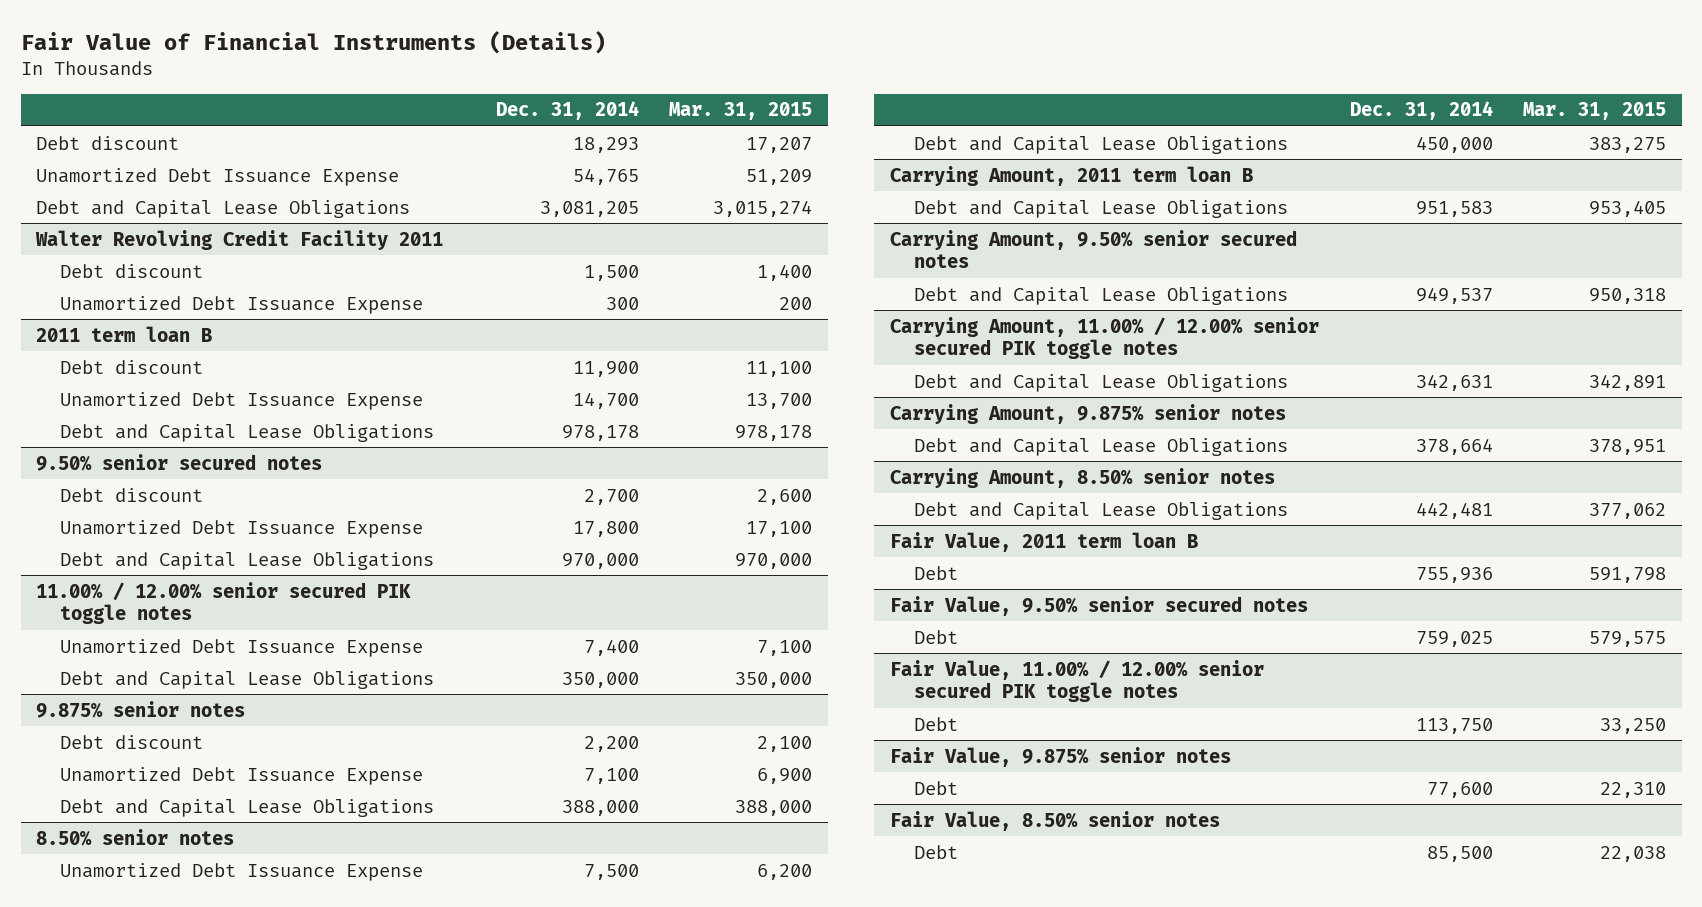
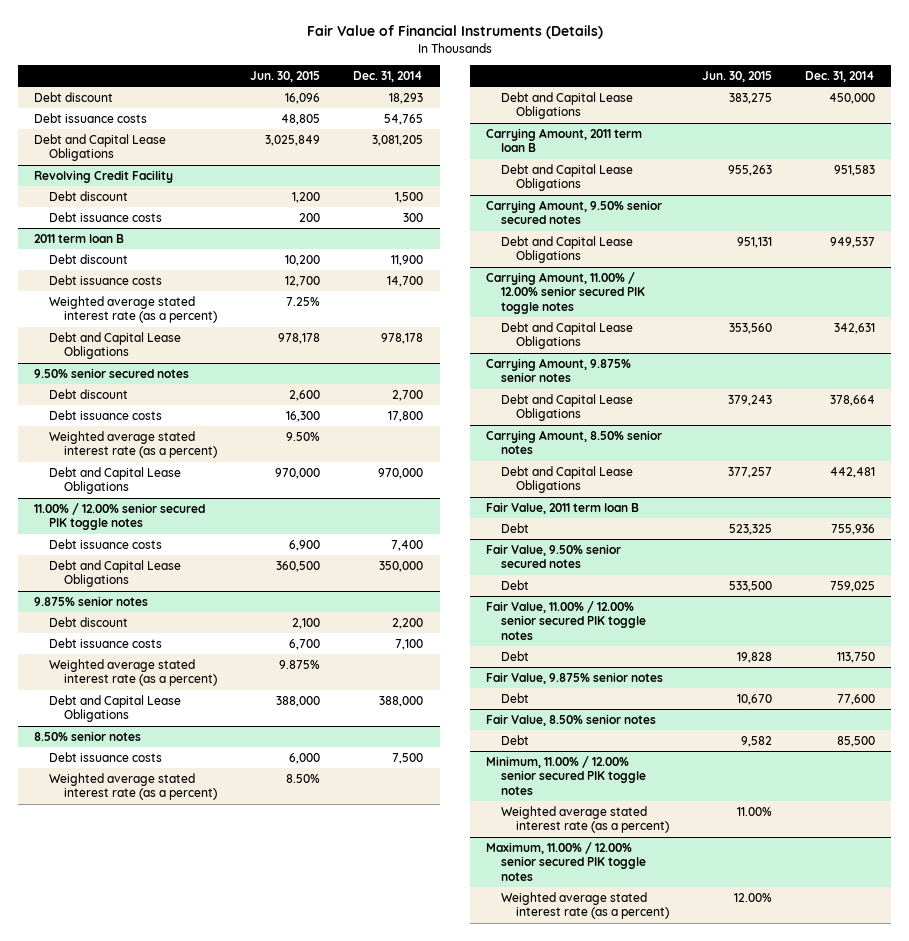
[669,102,813,121] Mar. 31, 2015 -> none
none -> [249,70,320,82] Jun. 30, 2015
[35,167,399,186] Unamortized Debt Issuance Expense -> [34,112,148,123] Debt issuance costs
[34,229,443,250] Walter Revolving Credit Facility 2011 -> [34,169,174,183] Revolving Credit Facility
[59,295,423,314] Unamortized Debt Issuance Expense -> [48,211,162,222] Debt issuance costs
[59,391,423,410] Unamortized Debt Issuance Expense -> [48,274,162,285] Debt issuance costs
none -> [48,295,217,324] Weighted average stated interest rate (as a percent)
[59,519,423,538] Unamortized Debt Issuance Expense -> [48,409,162,420] Debt issuance costs
none -> [48,430,217,459] Weighted average stated interest rate (as a percent)
[59,638,423,657] Unamortized Debt Issuance Expense -> [48,538,162,549] Debt issuance costs
[59,766,423,785] Unamortized Debt Issuance Expense -> [48,637,162,648] Debt issuance costs
none -> [48,658,217,687] Weighted average stated interest rate (as a percent)
[59,862,423,881] Unamortized Debt Issuance Expense -> [48,751,162,762] Debt issuance costs
none -> [48,772,217,801] Weighted average stated interest rate (as a percent)
none -> [486,755,646,795] Minimum, 11.00% / 12.00% senior secured PIK toggle notes
none -> [500,805,669,834] Weighted average stated interest rate (as a percent)
none -> [486,841,646,881] Maximum, 11.00% / 12.00% senior secured PIK toggle notes
none -> [500,891,669,920] Weighted average stated interest rate (as a percent)

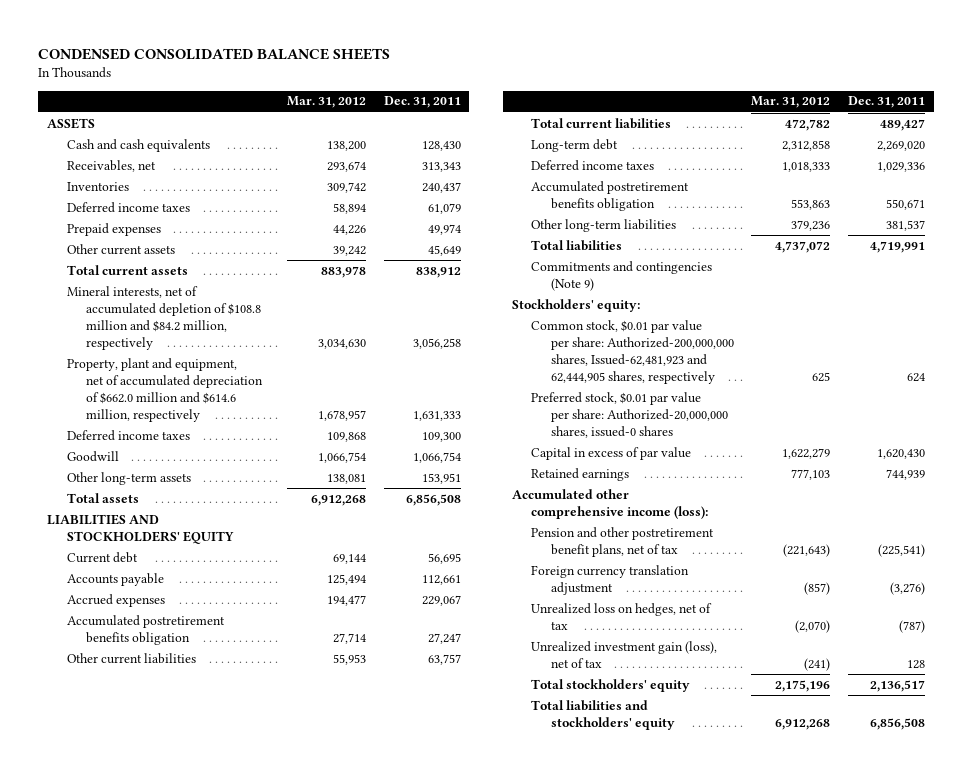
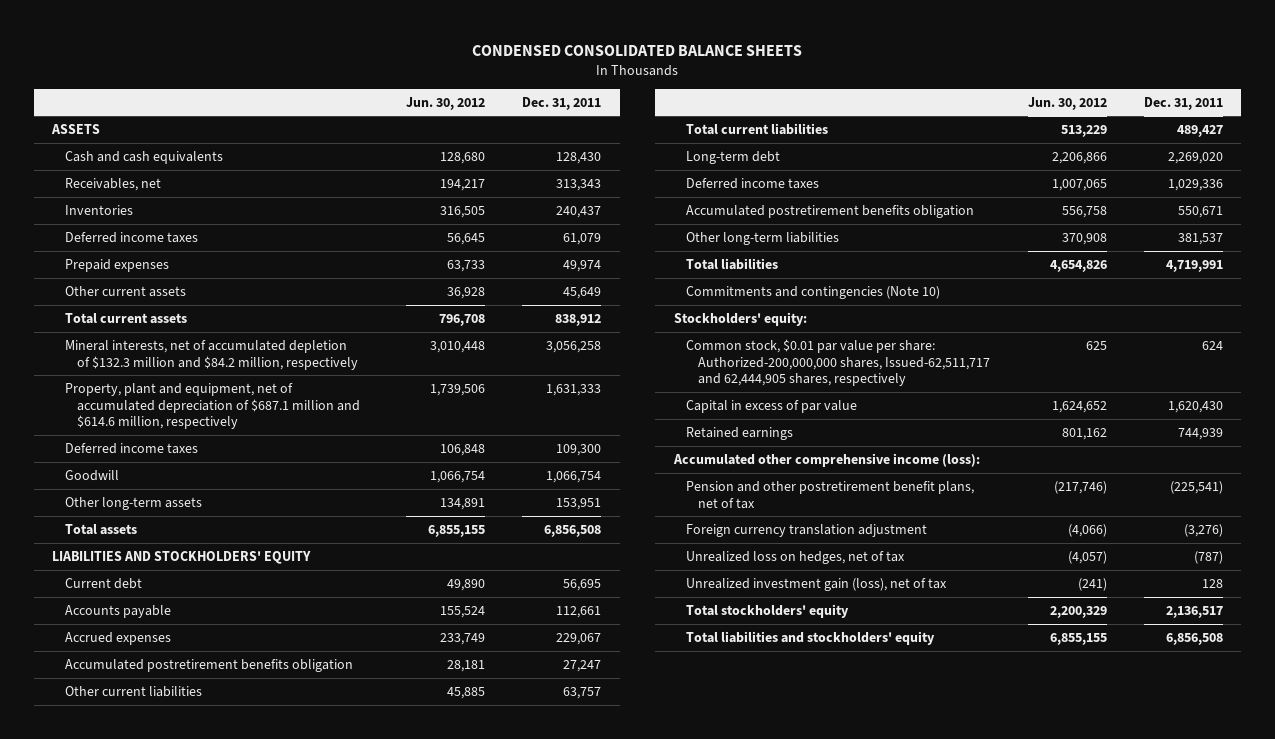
[286,96,366,109] Mar. 31, 2012 -> none
none -> [406,96,486,110] Jun. 30, 2012
[66,285,262,350] Mineral interests, net of accumulated depletion of $108.8 million and $84.2 million, respectively -> [64,340,359,370] Mineral interests, net of accumulated depletion of $132.3 million and $84.2 million, respectively
[66,357,264,422] Property, plant and equipment, net of accumulated depreciation of $662.0 million and $614.6 million, respectively -> [64,383,361,430] Property, plant and equipment, net of accumulated depreciation of $687.1 million and $614.6 million, respectively
[531,260,713,291] Commitments and contingencies (Note 9) -> [686,286,941,300] Commitments and contingencies (Note 10)
[531,391,728,438] Preferred stock, $0.01 par value per share: Authorized-20,000,000 shares, issued-0 shares -> none
[531,319,734,384] Common stock, $0.01 par value per share: Authorized-200,000,000 shares, Issued-62,481,923 and 62,444,905 shares, respectively -> [686,339,991,387] Common stock, $0.01 par value per share: Authorized-200,000,000 shares, Issued-62,511,717 and 62,444,905 shares, respectively

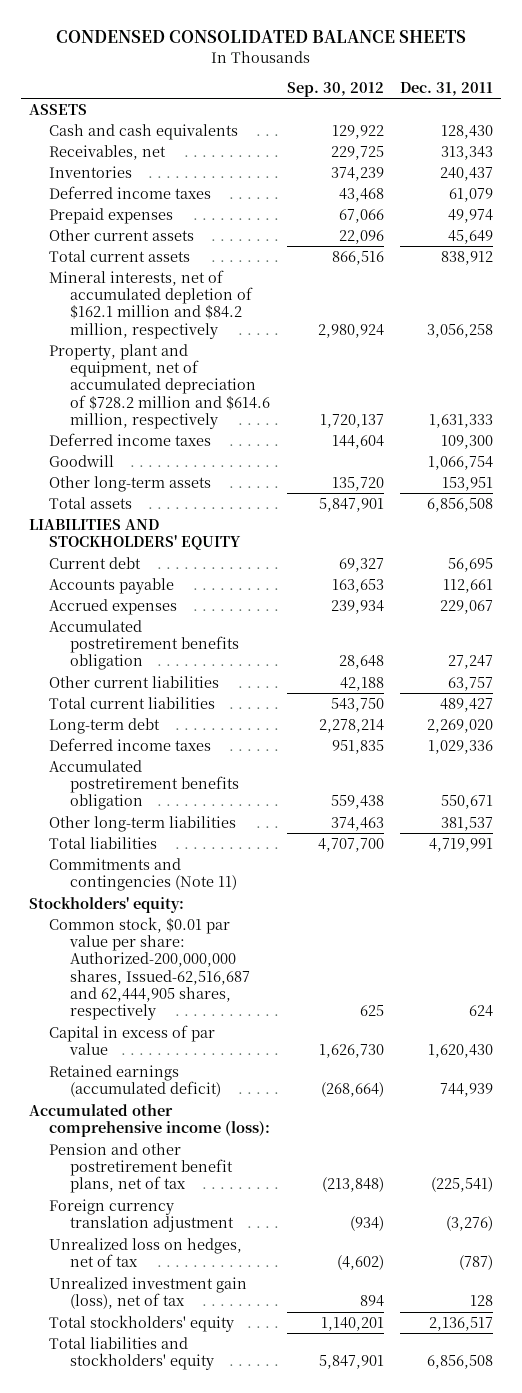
[406,96,486,110] Jun. 30, 2012 -> none
none -> [286,81,384,97] Sep. 30, 2012
[64,340,359,370] Mineral interests, net of accumulated depletion of $132.3 million and $84.2 million, respectively -> [49,269,253,339] Mineral interests, net of accumulated depletion of $162.1 million and $84.2 million, respectively
[64,383,361,430] Property, plant and equipment, net of accumulated depreciation of $687.1 million and $614.6 million, respectively -> [49,343,270,429] Property, plant and equipment, net of accumulated depreciation of $728.2 million and $614.6 million, respectively
[686,286,941,300] Commitments and contingencies (Note 10) -> [49,857,237,892] Commitments and contingencies (Note 11)
[686,339,991,387] Common stock, $0.01 par value per share: Authorized-200,000,000 shares, Issued-62,511,717 and 62,444,905 shares, respectively -> [49,916,250,1021] Common stock, $0.01 par value per share: Authorized-200,000,000 shares, Issued-62,516,687 and 62,444,905 shares, respectively
[686,427,794,441] Retained earnings -> [49,1064,221,1098] Retained earnings (accumulated deficit)

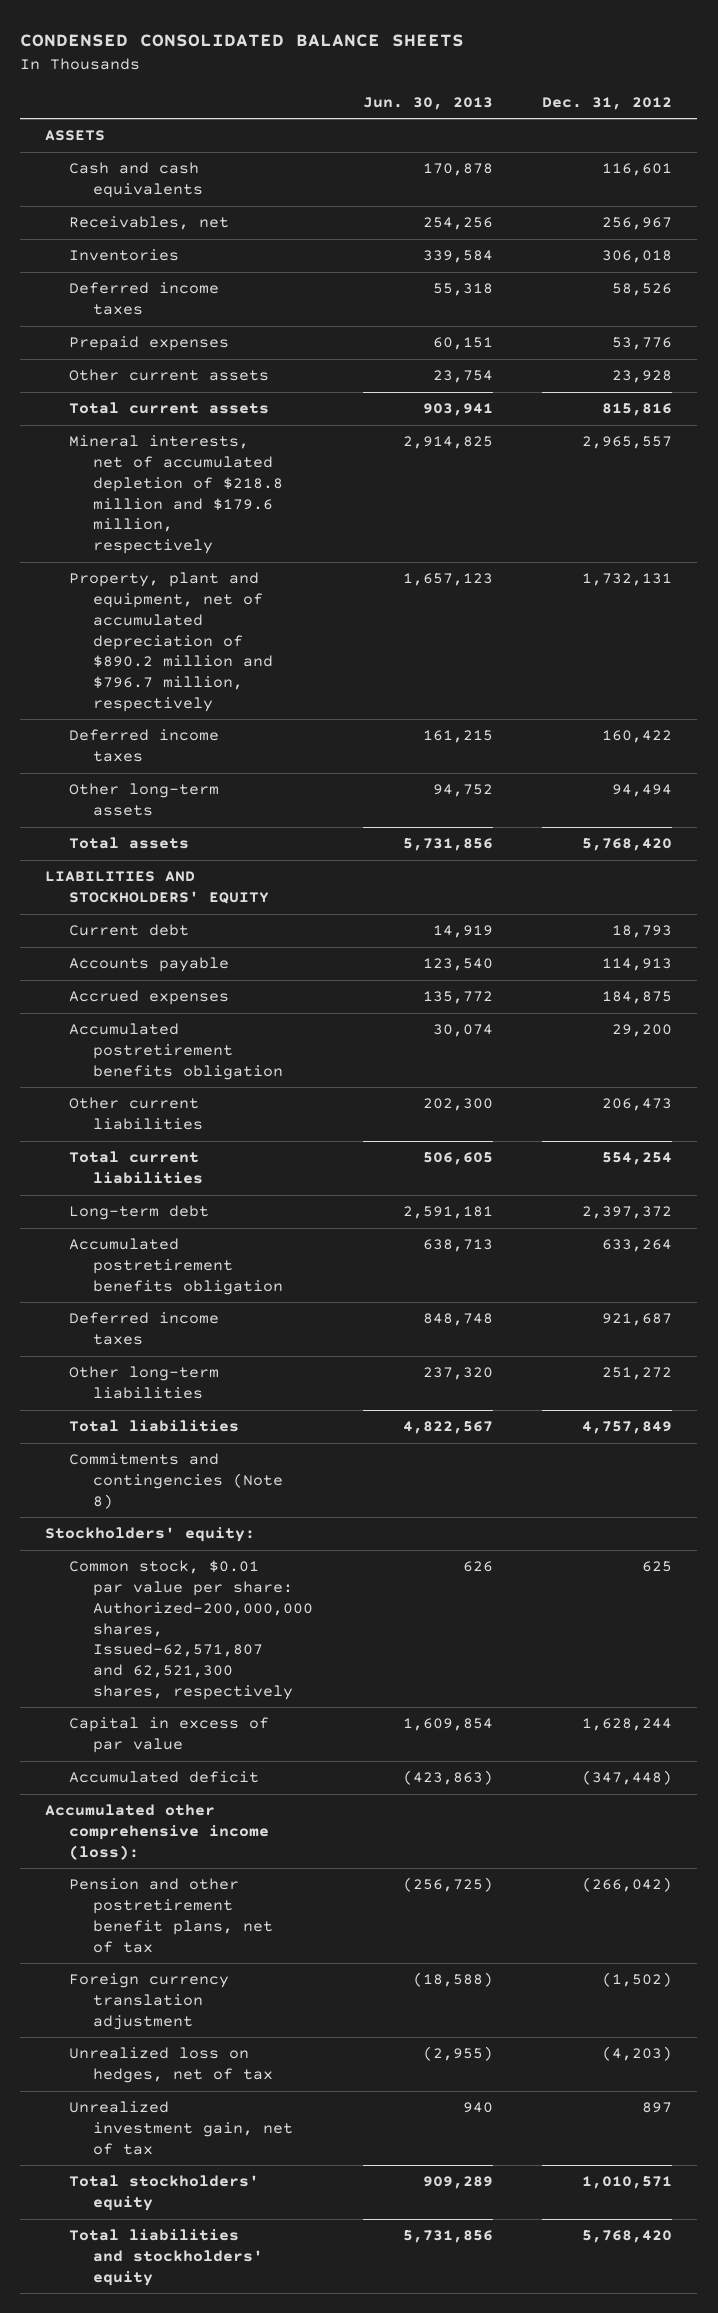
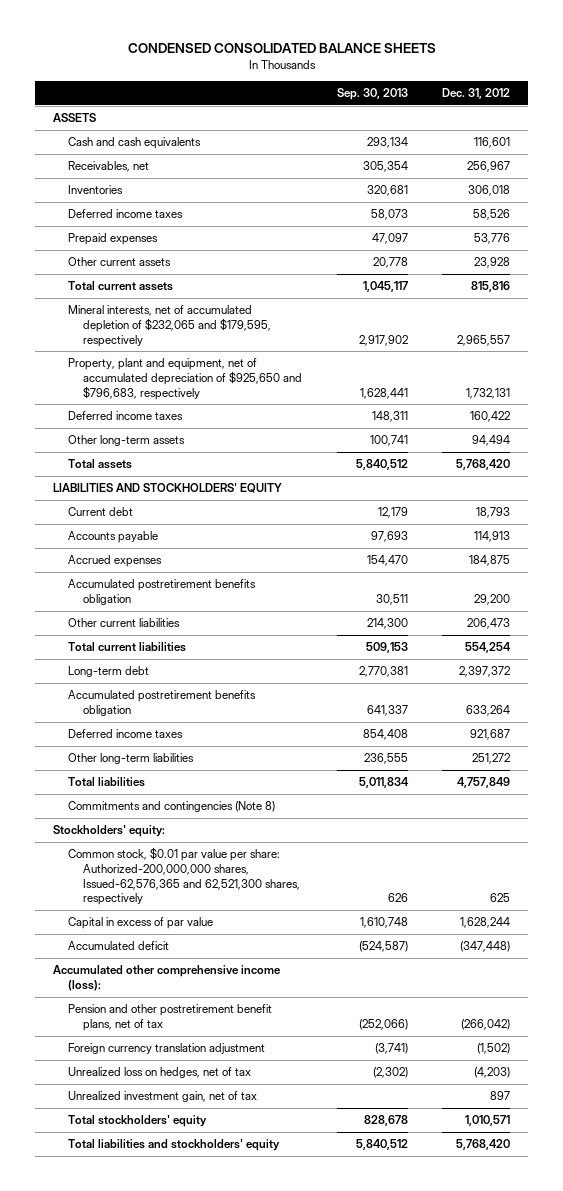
[362,96,493,110] Jun. 30, 2013 -> none
none -> [336,88,408,101] Sep. 30, 2013
[68,435,283,555] Mineral interests, net of accumulated depletion of $218.8 million and $179.6 million, respectively -> [67,305,272,347] Mineral interests, net of accumulated depletion of $232,065 and $179,595, respectively
[68,572,273,712] Property, plant and equipment, net of accumulated depreciation of $890.2 million and $796.7 million, respectively -> [67,358,303,400] Property, plant and equipment, net of accumulated depreciation of $925,650 and $796,683, respectively
[68,1560,313,1700] Common stock, $0.01 par value per share: Authorized-200,000,000 shares, Issued-62,571,807 and 62,521,300 shares, respectively -> [67,847,301,906] Common stock, $0.01 par value per share: Authorized-200,000,000 shares, Issued-62,576,365 and 62,521,300 shares, respectively

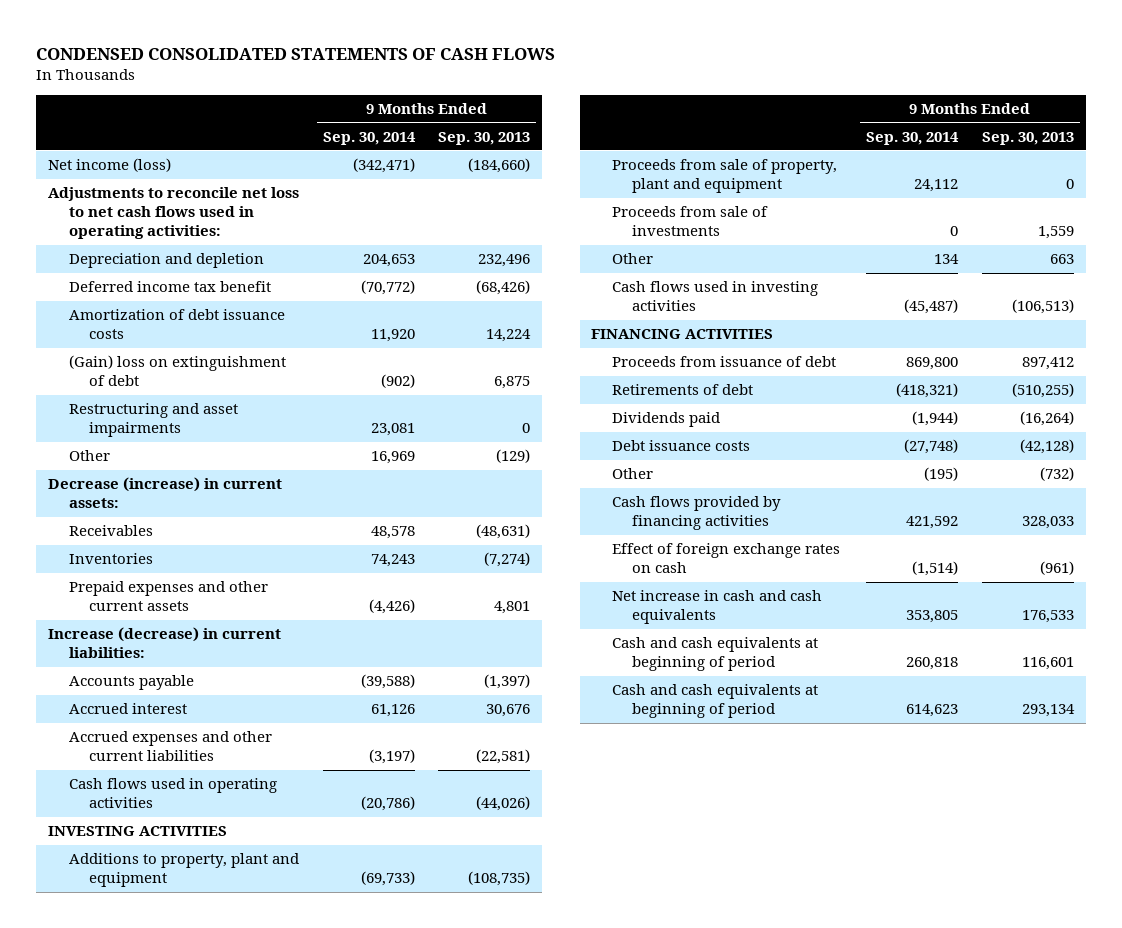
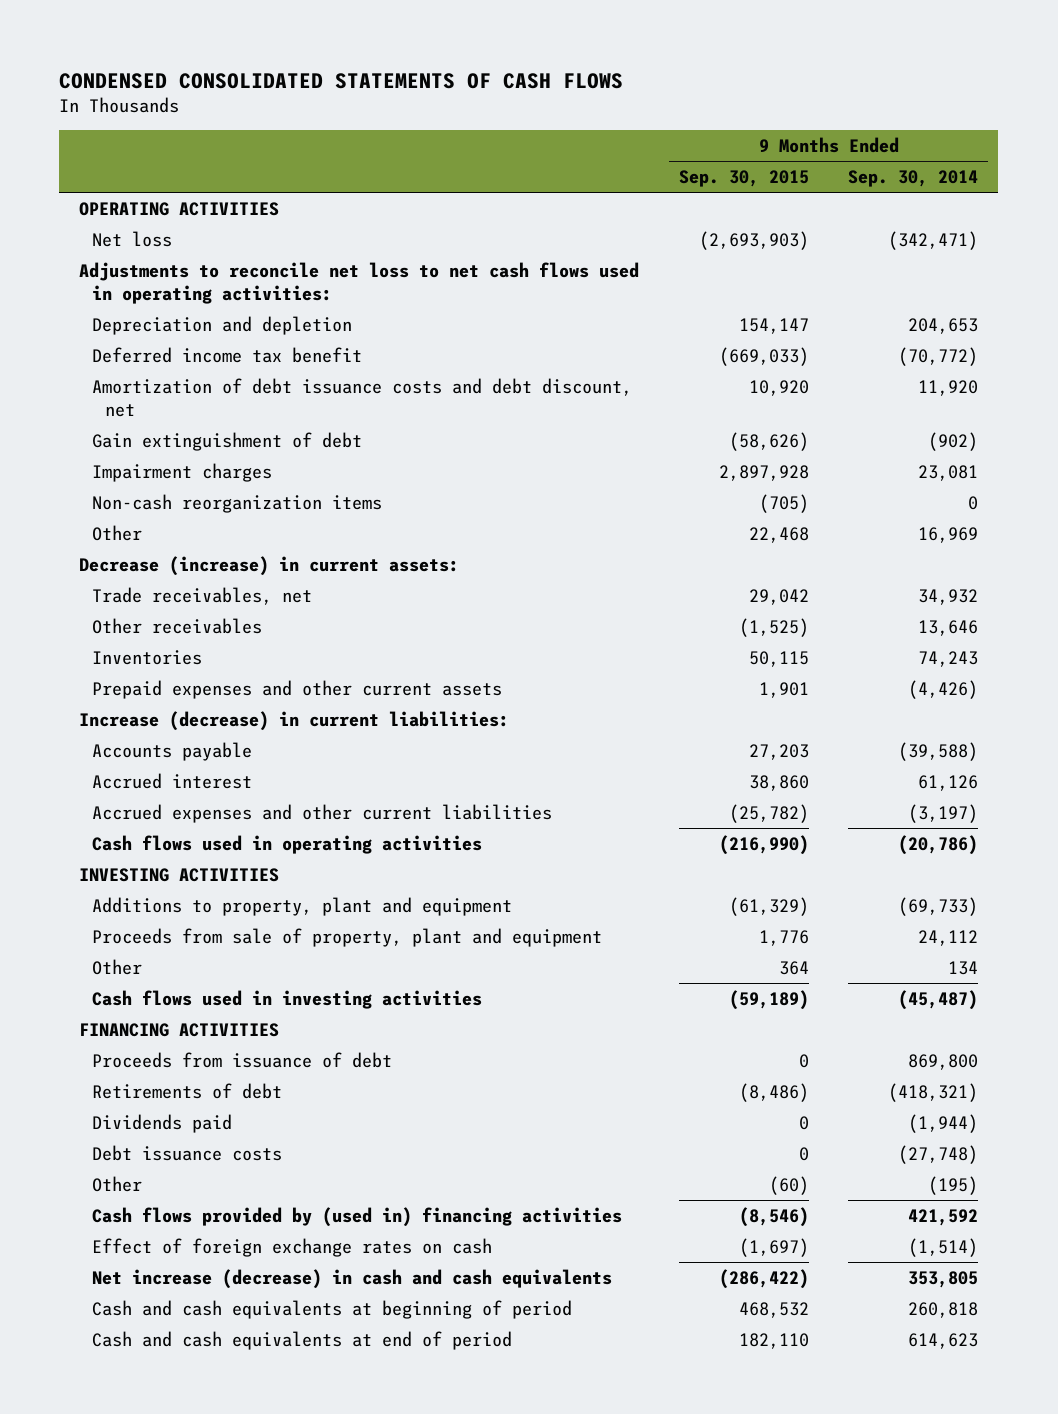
[438,131,531,145] Sep. 30, 2013 -> none
none -> [678,170,809,188] Sep. 30, 2015
none -> [79,201,280,216] OPERATING ACTIVITIES
[48,158,172,173] Net income (loss) -> [92,230,173,247] Net loss
[68,309,285,340] Amortization of debt issuance costs -> [92,377,633,417] Amortization of debt issuance costs and debt discount, net
[68,355,286,387] (Gain) loss on extinguishment of debt -> [92,431,363,451] Gain extinguishment of debt
[68,403,238,438] Restructuring and asset impairments -> [92,462,273,482] Impairment charges
none -> [92,493,383,513] Non-cash reorganization items
[68,525,153,537] Receivables -> [92,586,313,605] Trade receivables, net
[370,526,415,540] 48,578 -> [918,588,979,605] 34,932
none -> [92,617,263,634] Other receivables
[611,206,768,237] Proceeds from sale of investments -> none
[611,496,781,531] Cash flows provided by financing activities -> [92,1206,623,1227] Cash flows provided by (used in) financing activities
[611,590,822,625] Net increase in cash and cash equivalents -> [92,1268,613,1289] Net increase (decrease) in cash and cash equivalents
[611,684,818,719] Cash and cash equivalents at beginning of period -> [92,1330,513,1350] Cash and cash equivalents at end of period

